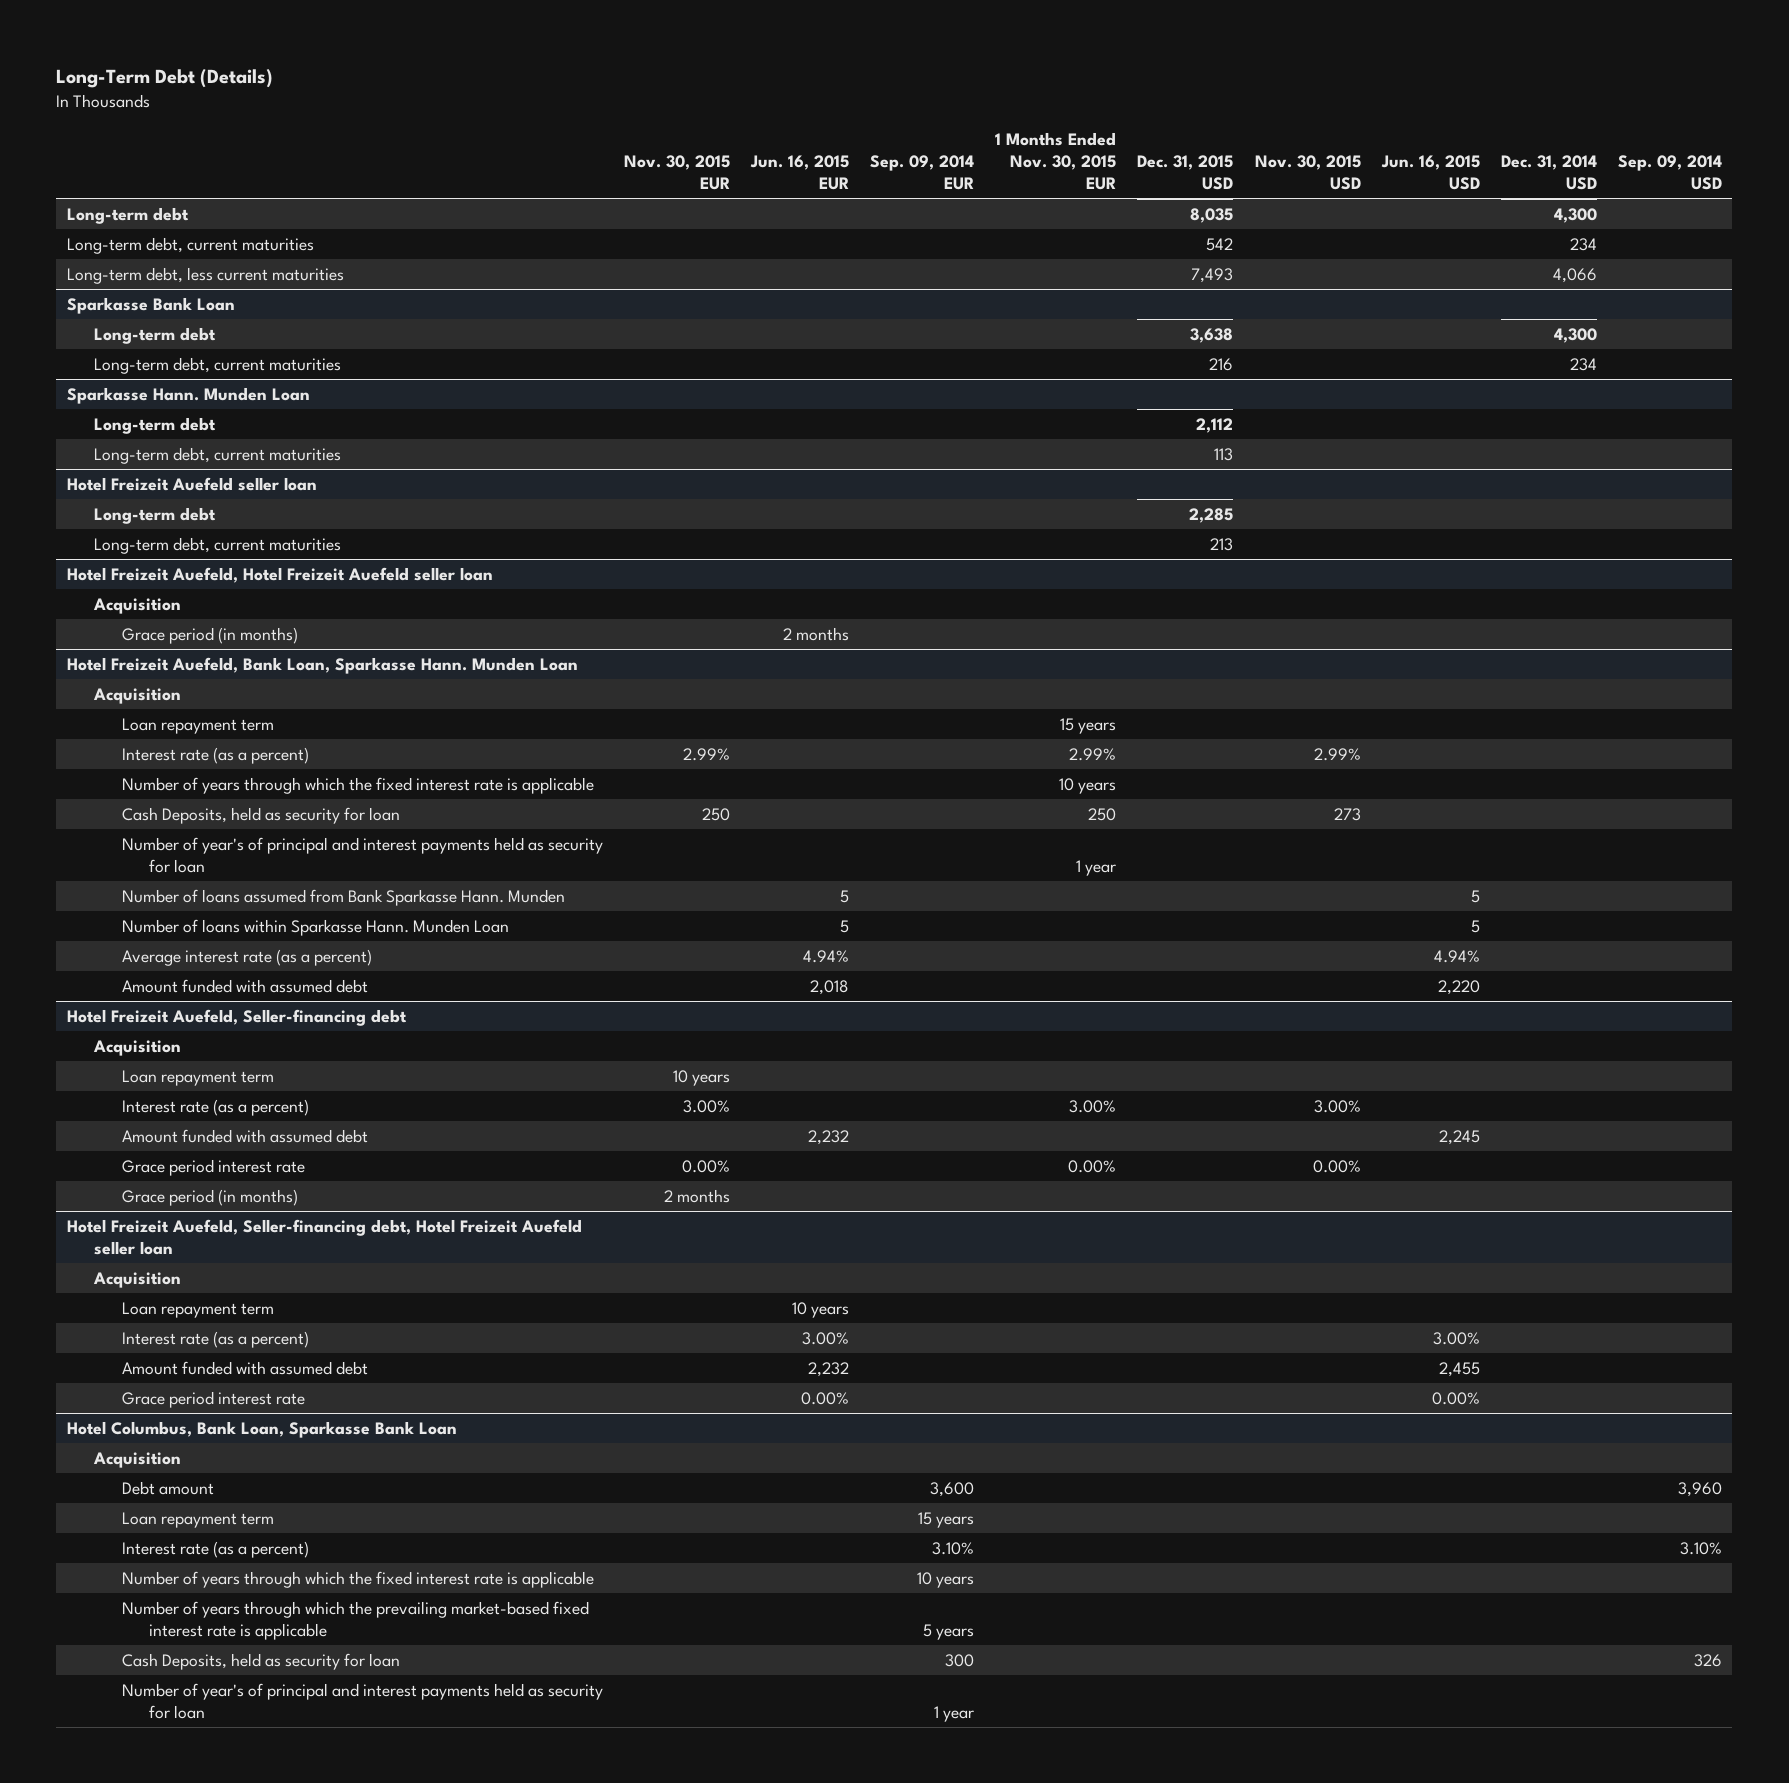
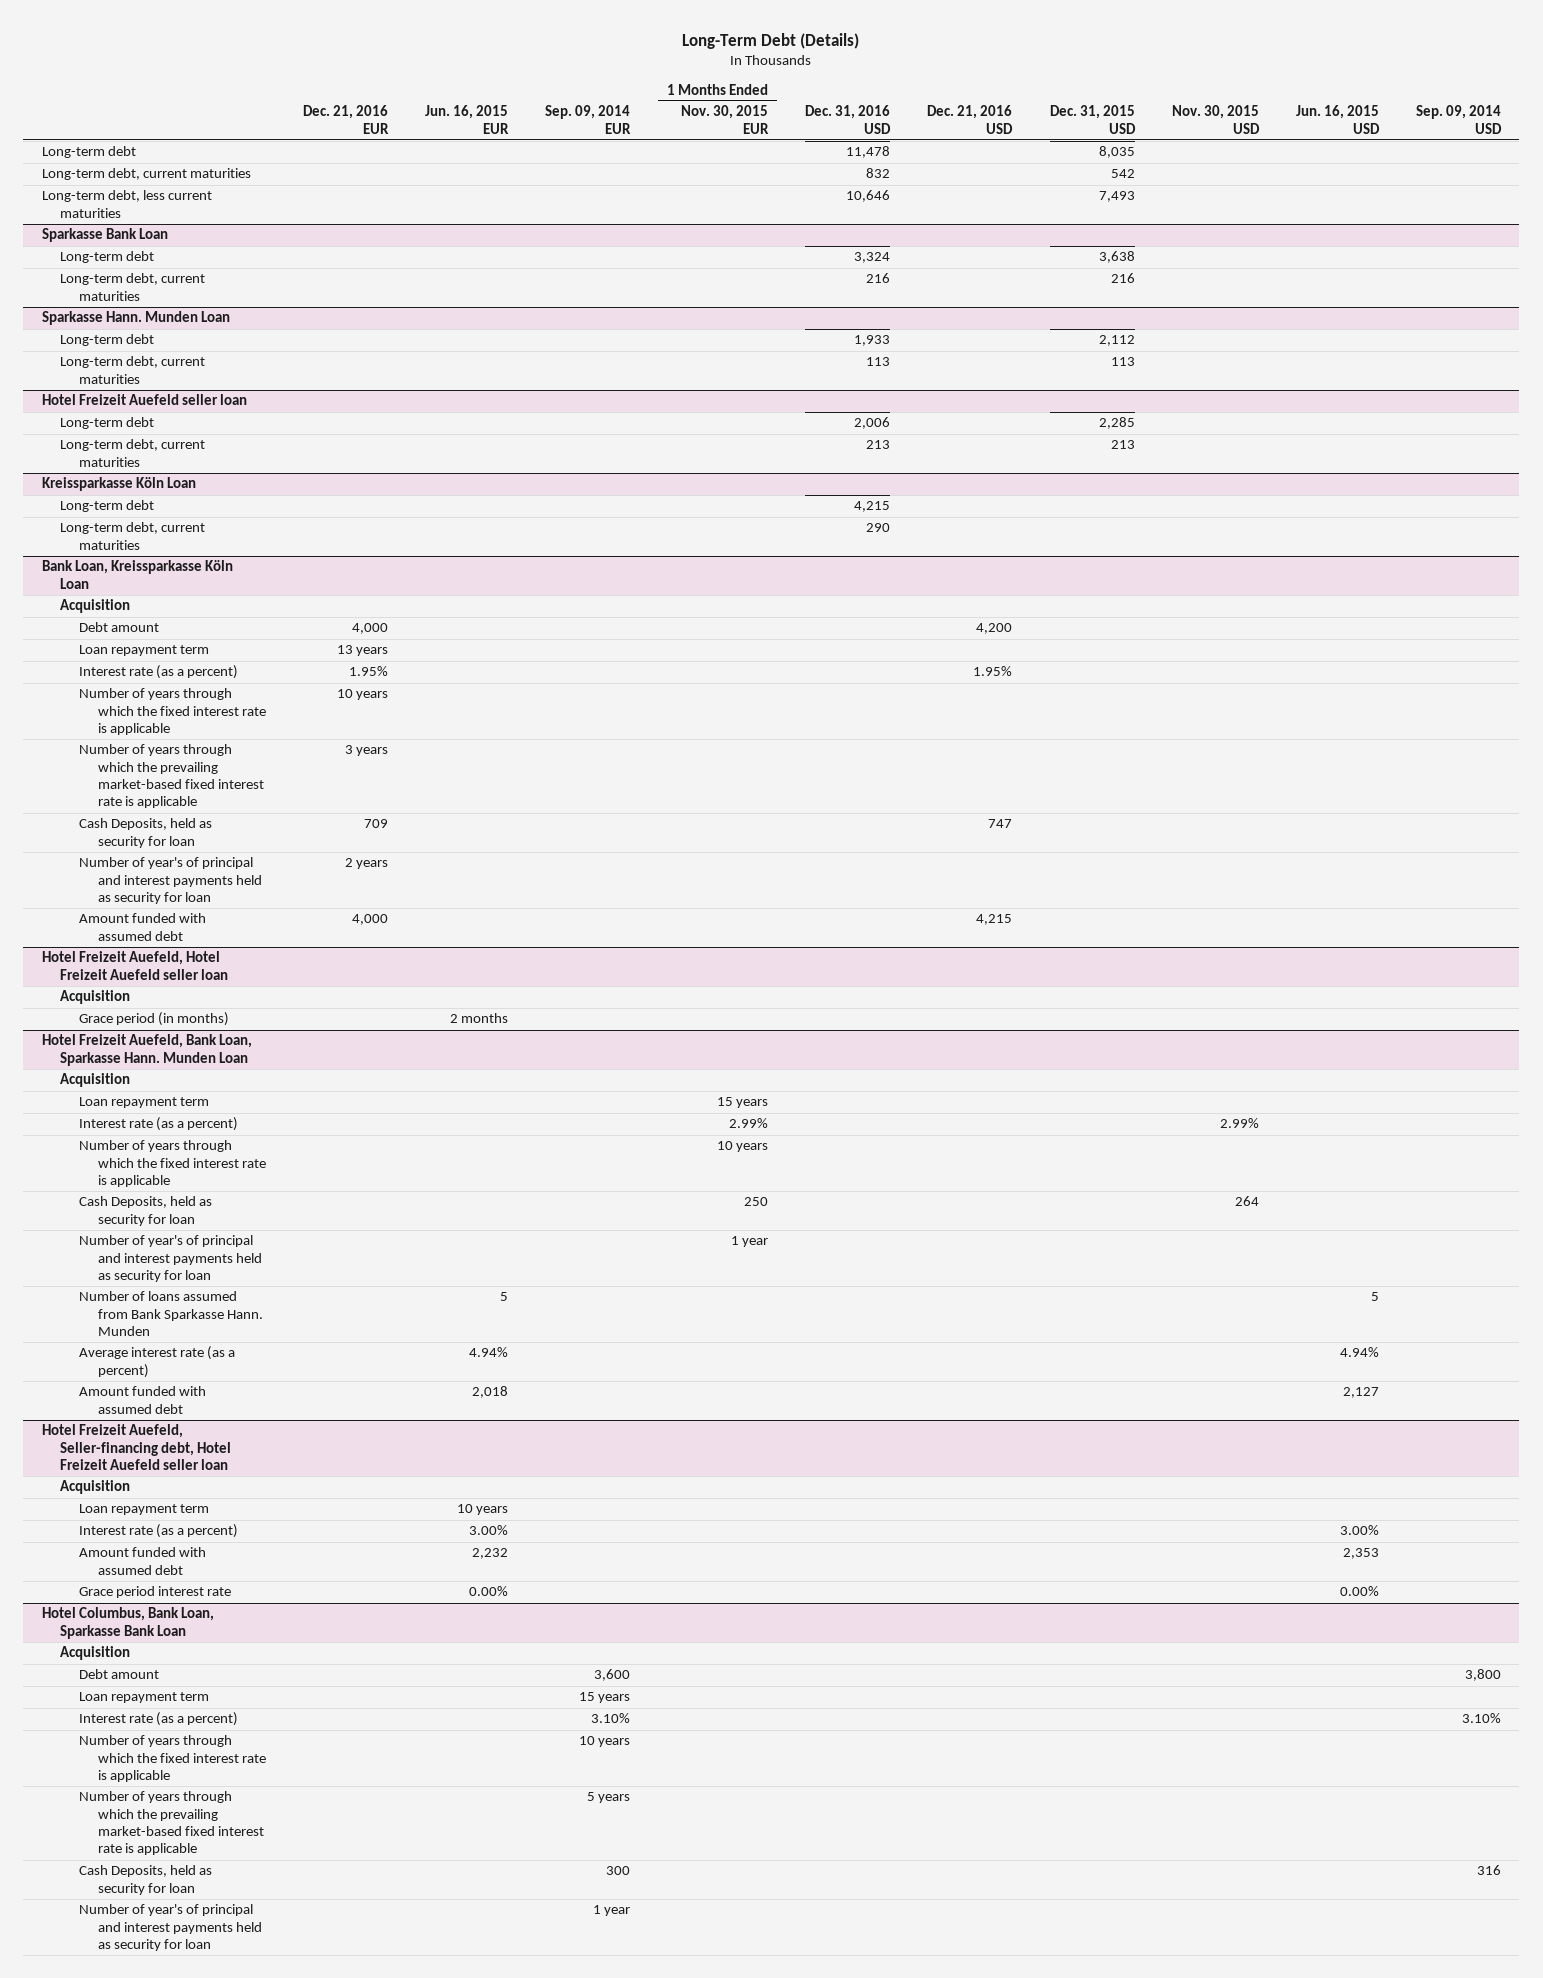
[623,154,730,190] Nov. 30, 2015 EUR -> none
[1500,154,1597,190] Dec. 31, 2014 USD -> none
none -> [302,105,389,134] Dec. 21, 2016 EUR
none -> [805,105,892,134] Dec. 31, 2016 USD
none -> [927,105,1014,134] Dec. 21, 2016 USD
none -> [41,477,196,492] Kreissparkasse Köln Loan
none -> [60,500,155,513] Long-term debt
none -> [60,522,206,550] Long-term debt, current maturities
none -> [41,560,233,589] Bank Loan, Kreissparkasse Köln Loan
none -> [60,599,131,614] Acquisition
none -> [79,622,160,633] Debt amount
none -> [79,645,210,657] Loan repayment term
none -> [79,665,239,680] Interest rate (as a percent)
none -> [79,688,266,736] Number of years through which the fixed interest rate is applicable
none -> [79,744,264,809] Number of years through which the prevailing market-based fixed interest rate is applicable
none -> [79,818,213,848] Cash Deposits, held as security for loan
none -> [79,857,262,905] Number of year's of principal and interest payments held as security for loan
none -> [79,913,207,941] Amount funded with assumed debt
[1333,807,1361,821] 273 -> [1234,1196,1259,1207] 264
[121,918,509,936] Number of loans within Sparkasse Hann. Munden Loan -> none
[66,1008,407,1026] Hotel Freizeit Auefeld, Seller-financing debt -> none
[93,1039,182,1056] Acquisition -> none
[121,1069,274,1086] Loan repayment term -> none
[121,1098,309,1116] Interest rate (as a percent) -> none
[121,1128,368,1143] Amount funded with assumed debt -> none
[121,1158,305,1176] Grace period interest rate -> none
[121,1188,298,1206] Grace period (in months) -> none
[1437,979,1480,995] 2,220 -> [1342,1387,1379,1399] 2,127
[1438,1361,1480,1377] 2,455 -> [1342,1548,1379,1560] 2,353
[1677,1481,1722,1497] 3,960 -> [1464,1669,1501,1682] 3,800
[1693,1653,1722,1667] 326 -> [1476,1865,1501,1876] 316

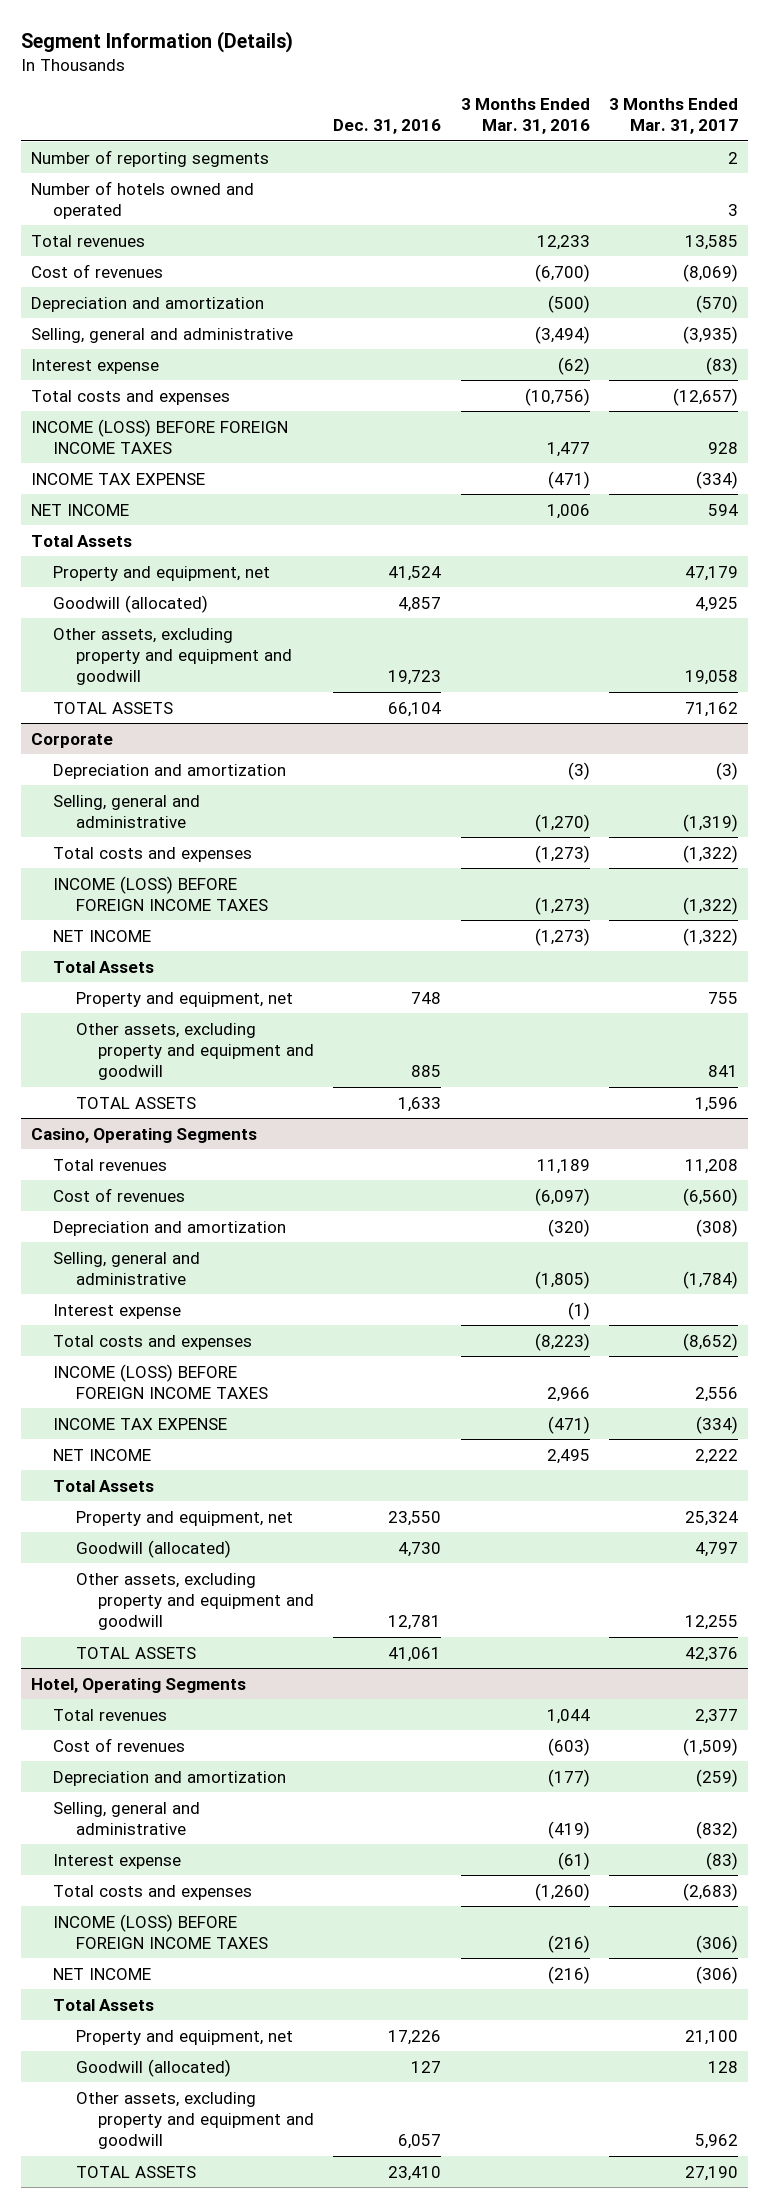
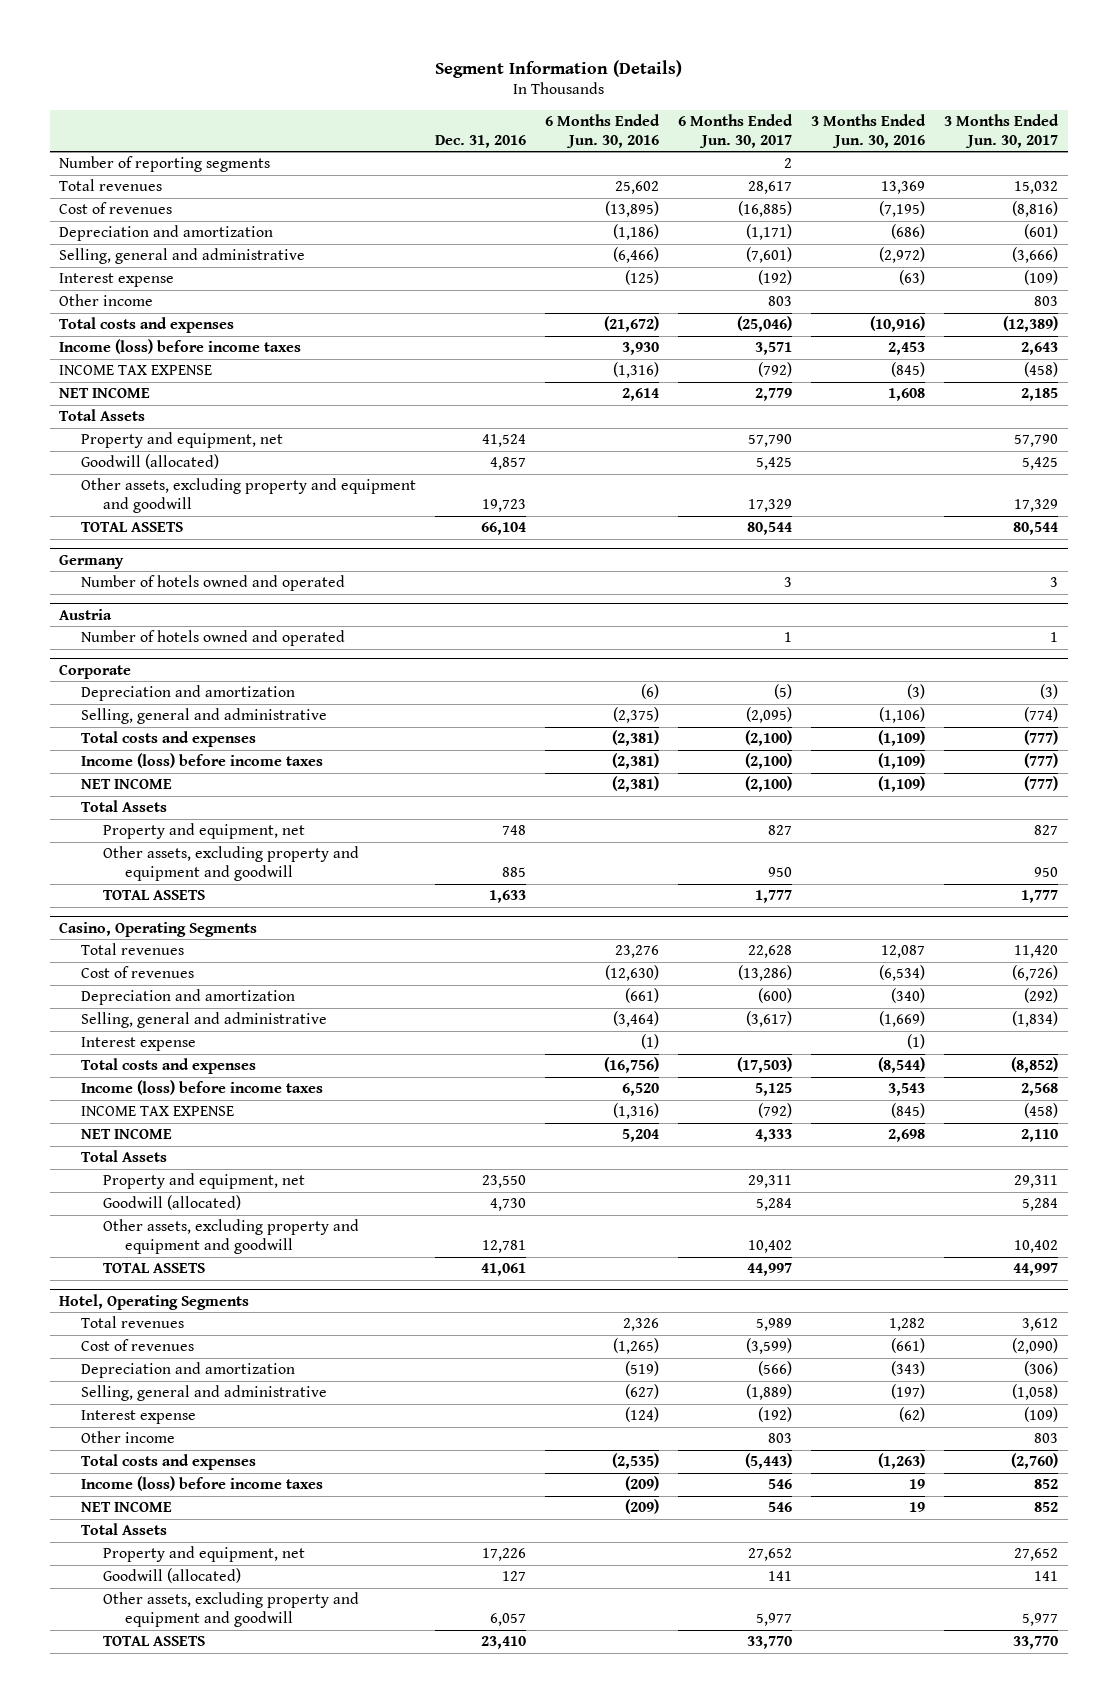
[460,97,590,135] 3 Months Ended Mar. 31, 2016 -> none
[609,97,739,135] 3 Months Ended Mar. 31, 2017 -> none
none -> [545,114,661,148] 6 Months Ended Jun. 30, 2016
none -> [678,114,794,148] 6 Months Ended Jun. 30, 2017
none -> [811,114,927,148] 3 Months Ended Jun. 30, 2016
none -> [944,114,1060,148] 3 Months Ended Jun. 30, 2017
[31,180,255,219] Number of hotels owned and operated -> none
none -> [59,294,154,307] Other income
[31,418,289,454] INCOME (LOSS) BEFORE FOREIGN INCOME TAXES -> [59,339,302,355] Income (loss) before income taxes
none -> [59,554,125,569] Germany
none -> [81,575,346,592] Number of hotels owned and operated
none -> [59,608,113,620] Austria
none -> [81,630,346,647] Number of hotels owned and operated
[53,875,268,911] INCOME (LOSS) BEFORE FOREIGN INCOME TAXES -> [81,753,324,769] Income (loss) before income taxes
[53,1363,268,1399] INCOME (LOSS) BEFORE FOREIGN INCOME TAXES -> [81,1080,324,1096] Income (loss) before income taxes
none -> [81,1431,176,1444] Other income
[53,1913,268,1949] INCOME (LOSS) BEFORE FOREIGN INCOME TAXES -> [81,1476,324,1492] Income (loss) before income taxes

